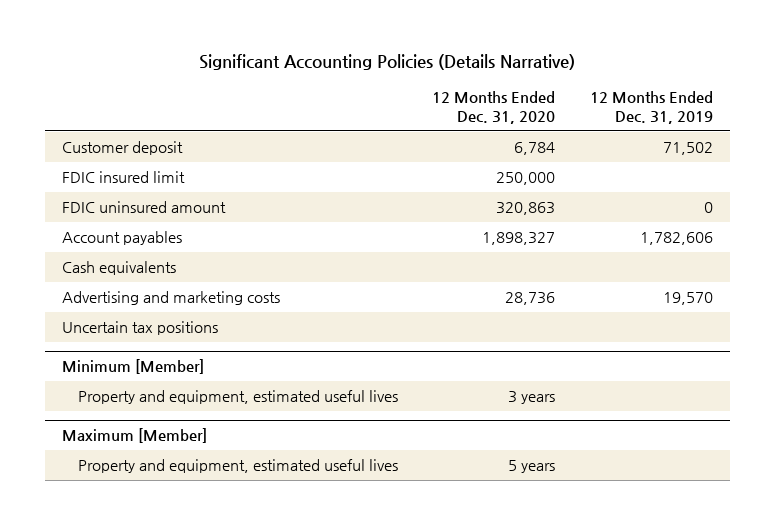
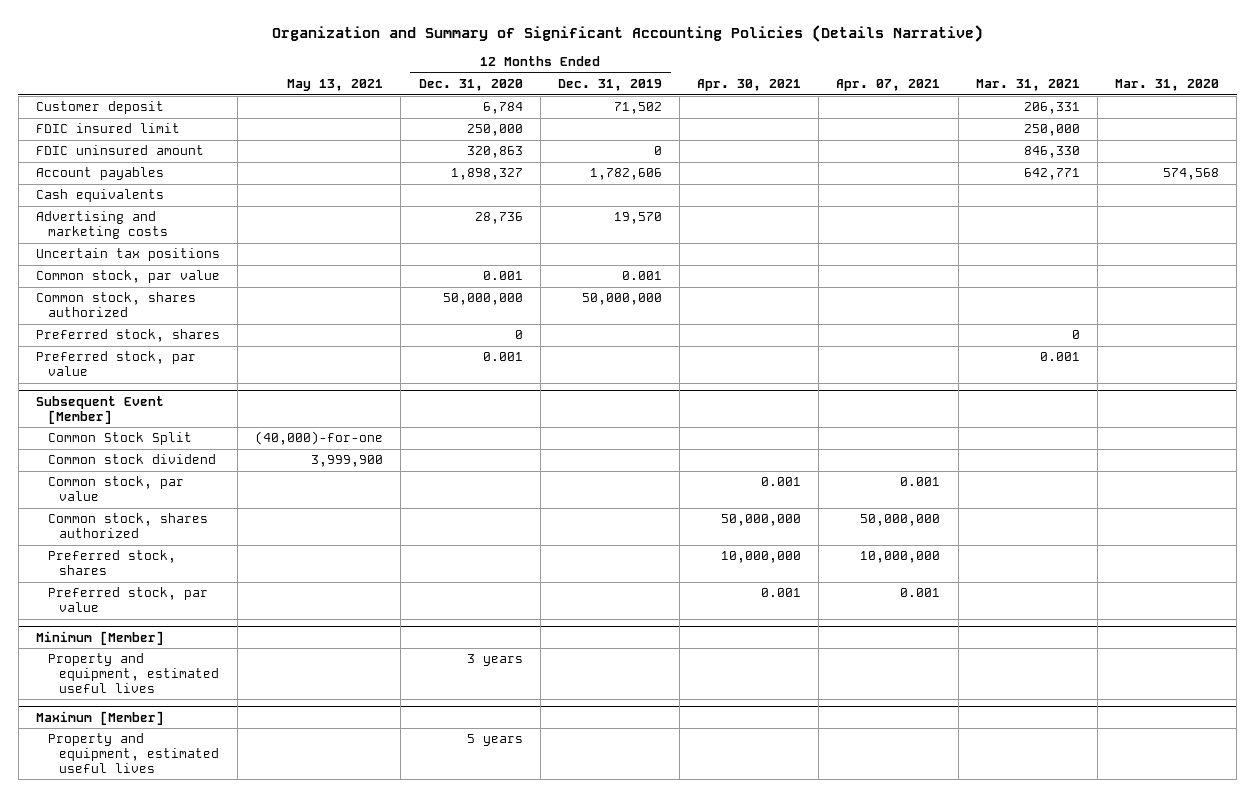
[199,54,576,71] Significant Accounting Policies (Details Narrative) -> [271,25,983,43] Organization and Summary of Significant Accounting Policies (Details Narrative)
none -> [287,79,384,92] May 13, 2021
none -> [697,79,802,92] Apr. 30, 2021
none -> [836,79,941,92] Apr. 07, 2021
none -> [975,79,1080,92] Mar. 31, 2021
none -> [1114,79,1219,92] Mar. 31, 2020
none -> [36,270,221,284] Common stock, par value
none -> [36,292,197,318] Common stock, shares authorized
none -> [36,329,221,343] Preferred stock, shares
none -> [36,351,197,377] Preferred stock, par value
none -> [36,395,165,424] Subsequent Event [Member]
none -> [47,432,192,446] Common Stock Split
none -> [47,454,216,465] Common stock dividend
none -> [47,476,184,502] Common stock, par value
none -> [47,513,208,539] Common stock, shares authorized
none -> [47,550,176,576] Preferred stock, shares
none -> [47,587,208,613] Preferred stock, par value

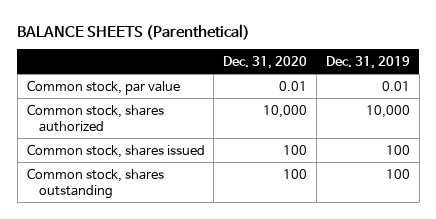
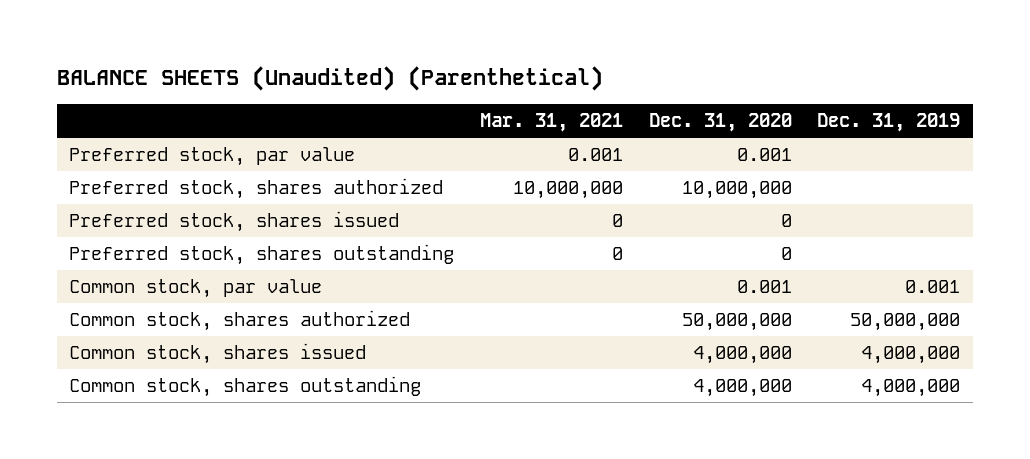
[17,23,251,40] BALANCE SHEETS (Parenthetical) -> [56,66,603,92] BALANCE SHEETS (Unaudited) (Parenthetical)
none -> [479,113,623,133] Mar. 31, 2021
none -> [69,147,356,167] Preferred stock, par value
none -> [69,178,444,200] Preferred stock, shares authorized
none -> [69,211,400,233] Preferred stock, shares issued
none -> [69,244,455,266] Preferred stock, shares outstanding
[279,80,308,91] 0.01 -> [736,280,792,294] 0.001
[381,80,410,91] 0.01 -> [905,280,961,294] 0.001
[263,104,308,118] 10,000 -> [681,313,792,332] 50,000,000
[365,104,410,118] 10,000 -> [850,313,961,332] 50,000,000
[283,144,308,155] 100 -> [692,346,792,365] 4,000,000
[385,144,410,155] 100 -> [861,346,961,365] 4,000,000
[283,168,308,179] 100 -> [692,379,792,398] 4,000,000
[385,168,410,179] 100 -> [861,379,961,398] 4,000,000

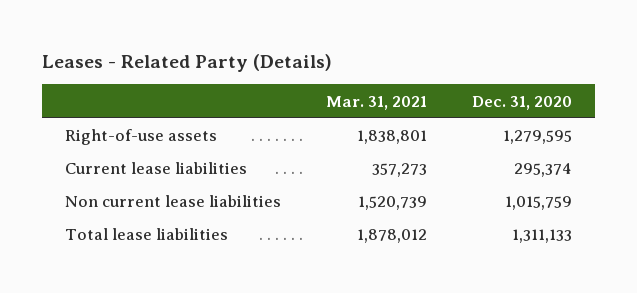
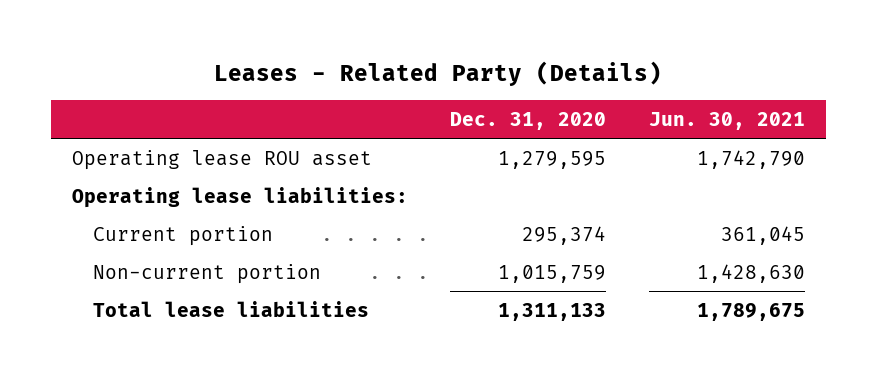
[325,95,427,110] Mar. 31, 2021 -> none
none -> [648,111,805,130] Jun. 30, 2021
[64,129,217,146] Right-of-use assets -> [72,149,373,170] Operating lease ROU asset
none -> [72,186,409,208] Operating lease liabilities:
[64,162,247,175] Current lease liabilities -> [93,225,274,246] Current portion
[64,195,281,208] Non current lease liabilities -> [93,263,322,284] Non-current portion

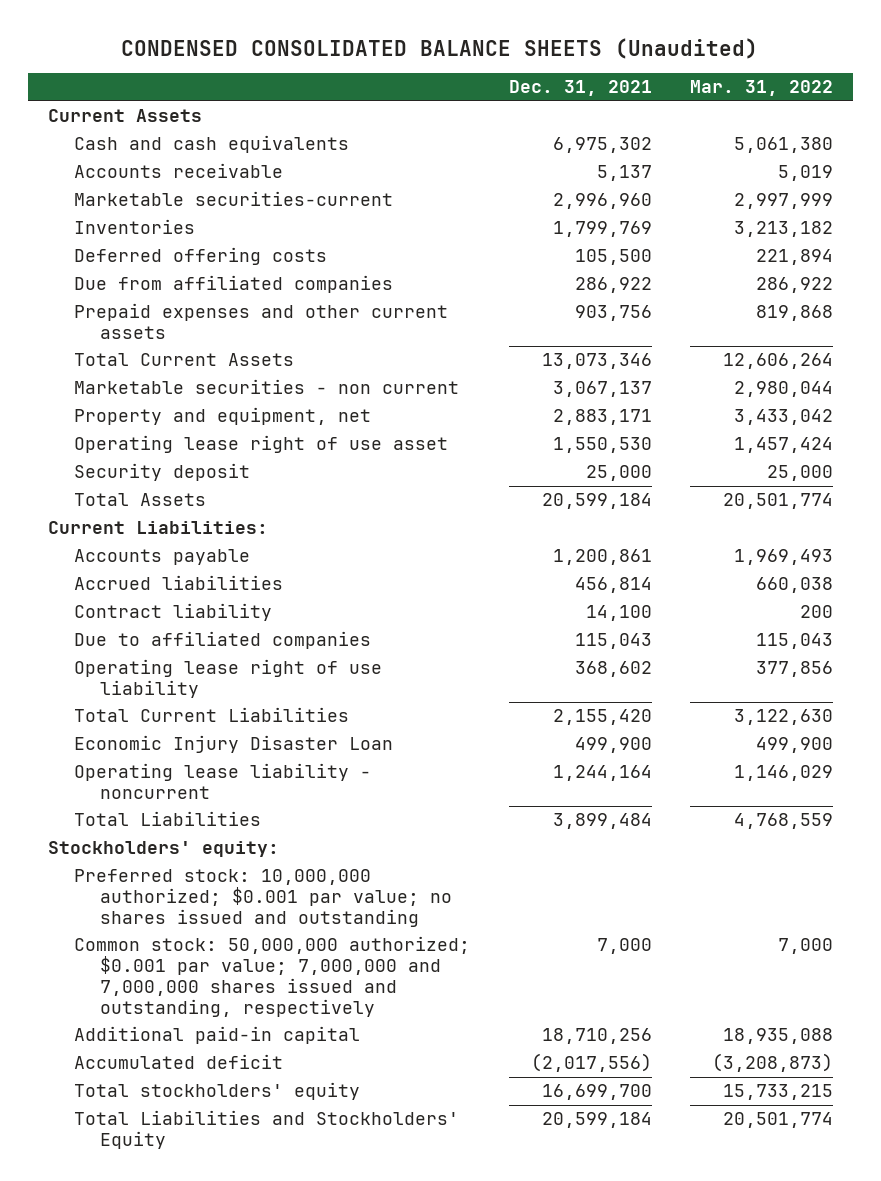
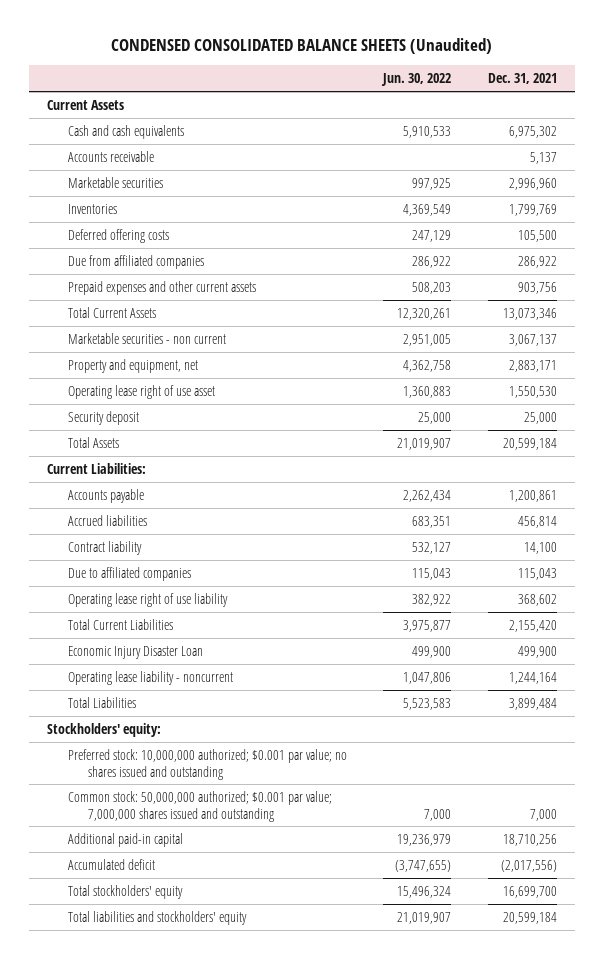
[690,80,834,97] Mar. 31, 2022 -> none
none -> [381,73,452,87] Jun. 30, 2022
[73,191,393,207] Marketable securities-current -> [67,176,163,188] Marketable securities
[73,936,470,1017] Common stock: 50,000,000 authorized; $0.001 par value; 7,000,000 and 7,000,000 shares issued and outstanding, respectively -> [67,790,332,822] Common stock: 50,000,000 authorized; $0.001 par value; 7,000,000 shares issued and outstanding
[73,1110,459,1150] Total Liabilities and Stockholders' Equity -> [67,910,247,925] Total liabilities and stockholders' equity

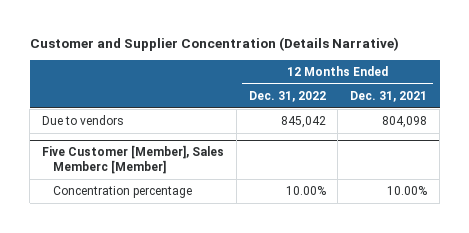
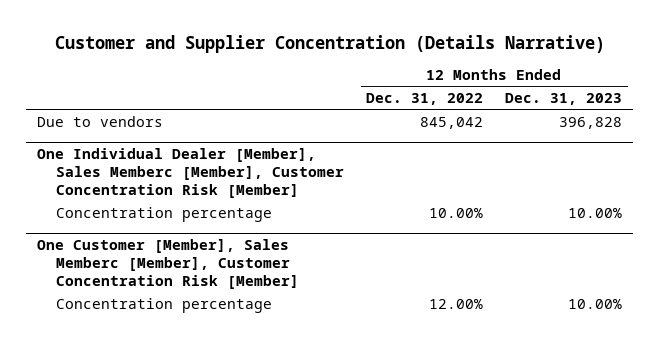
[350,90,428,102] Dec. 31, 2021 -> none
none -> [505,92,623,105] Dec. 31, 2023
[41,145,224,175] Five Customer [Member], Sales Memberc [Member] -> none
none -> [37,147,345,199] One Individual Dealer [Member], Sales Memberc [Member], Customer Concentration Risk [Member]
none -> [37,238,300,290] One Customer [Member], Sales Memberc [Member], Customer Concentration Risk [Member]
none -> [56,297,273,313] Concentration percentage

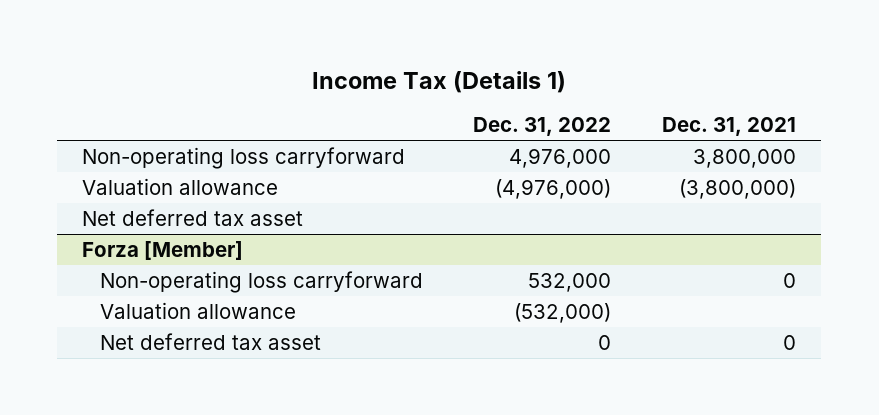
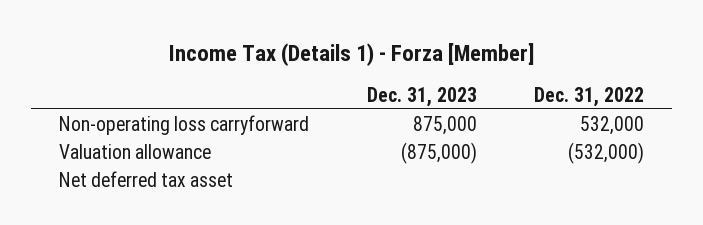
[312,70,567,93] Income Tax (Details 1) -> [168,43,534,67] Income Tax (Details 1) - Forza [Member]
[662,117,797,137] Dec. 31, 2021 -> none
none -> [366,86,477,107] Dec. 31, 2023
[82,146,406,169] Non-operating loss carryforward -> none
[82,177,279,195] Valuation allowance -> none
[82,240,244,260] Forza [Member] -> none
[99,332,321,350] Net deferred tax asset -> none
[82,208,304,226] Net deferred tax asset -> [59,171,234,188] Net deferred tax asset

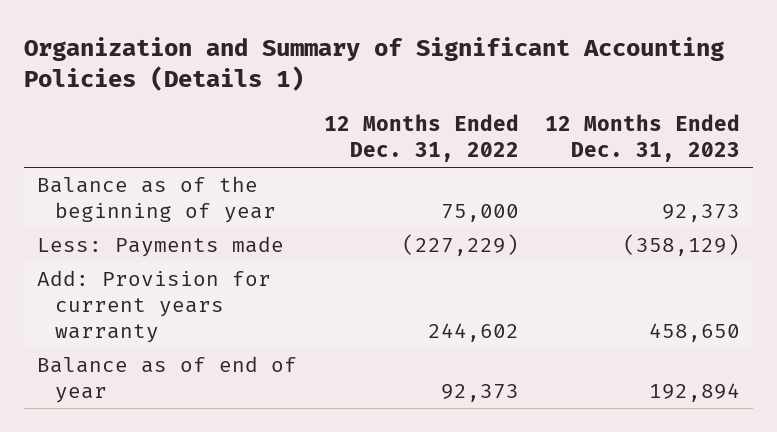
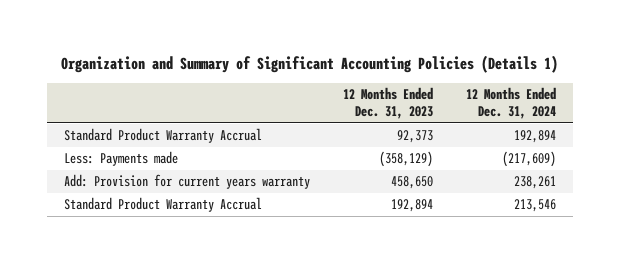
[323,114,519,163] 12 Months Ended Dec. 31, 2022 -> none
none -> [466,87,557,120] 12 Months Ended Dec. 31, 2024
[37,175,276,223] Balance as of the beginning of year -> [63,128,262,144] Standard Product Warranty Accrual
[37,355,298,403] Balance as of end of year -> [63,197,262,213] Standard Product Warranty Accrual

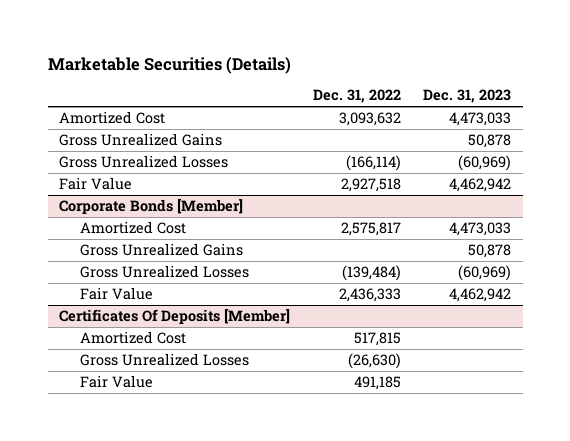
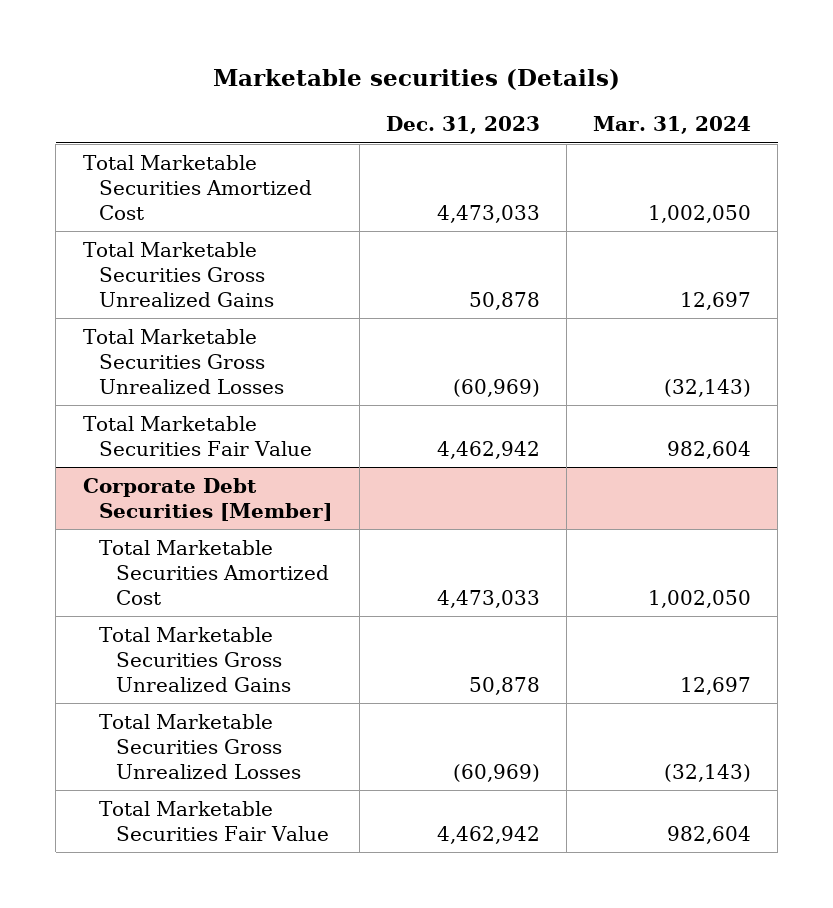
[47,56,291,74] Marketable Securities (Details) -> [212,68,620,90] Marketable securities (Details)
[312,89,401,104] Dec. 31, 2022 -> none
none -> [592,116,751,135] Mar. 31, 2024
[58,199,243,215] Corporate Bonds [Member] -> none
[58,309,290,325] Certificates Of Deposits [Member] -> none
[79,331,186,345] Amortized Cost -> none
[79,353,249,367] Gross Unrealized Losses -> none
[79,375,153,389] Fair Value -> none
[58,111,165,125] Amortized Cost -> [82,154,313,220] Total Marketable Securities Amortized Cost
[58,133,222,147] Gross Unrealized Gains -> [82,241,275,307] Total Marketable Securities Gross Unrealized Gains
[58,155,228,169] Gross Unrealized Losses -> [82,328,285,394] Total Marketable Securities Gross Unrealized Losses
[58,177,132,191] Fair Value -> [82,415,313,456] Total Marketable Securities Fair Value
none -> [82,477,333,521] Corporate Debt Securities [Member]
[79,221,186,235] Amortized Cost -> [99,539,330,605] Total Marketable Securities Amortized Cost
[79,243,243,257] Gross Unrealized Gains -> [99,626,292,692] Total Marketable Securities Gross Unrealized Gains
[79,265,249,279] Gross Unrealized Losses -> [99,713,302,779] Total Marketable Securities Gross Unrealized Losses
[79,287,153,301] Fair Value -> [99,800,330,841] Total Marketable Securities Fair Value

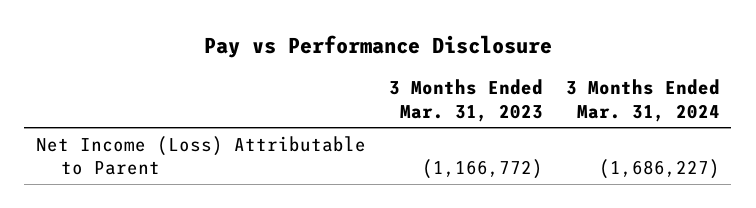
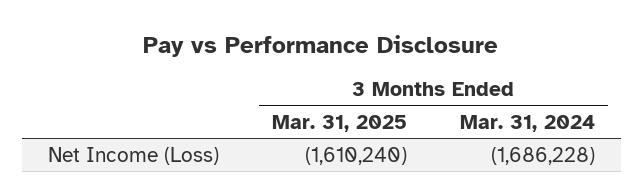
[388,79,543,122] 3 Months Ended Mar. 31, 2023 -> none
none -> [271,114,407,132] Mar. 31, 2025
[35,135,366,176] Net Income (Loss) Attributable to Parent -> [47,147,219,166] Net Income (Loss)
[598,159,720,180] (1,686,227) -> [490,147,595,166] (1,686,228)

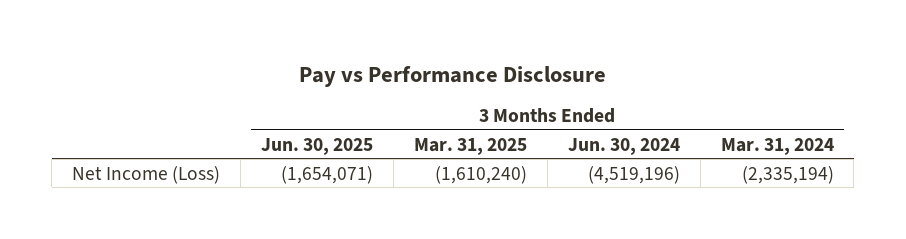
none -> [261,137,374,155] Jun. 30, 2025
none -> [567,137,680,155] Jun. 30, 2024
[490,147,595,166] (1,686,228) -> [741,165,834,184] (2,335,194)

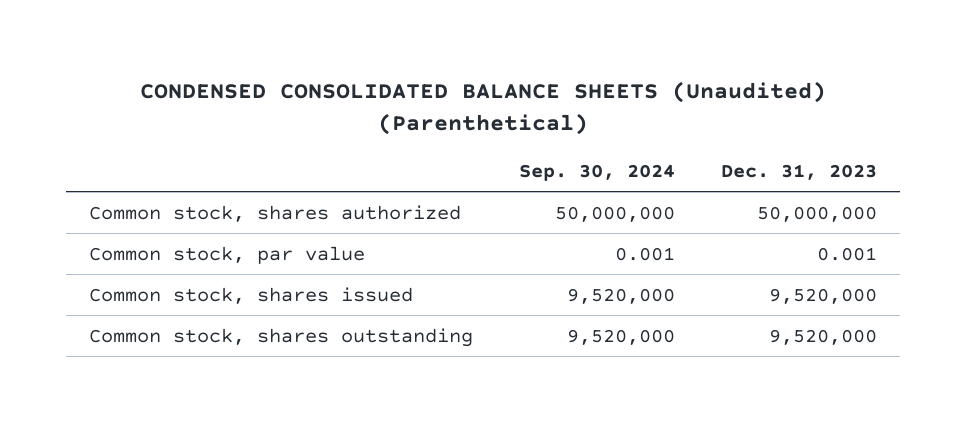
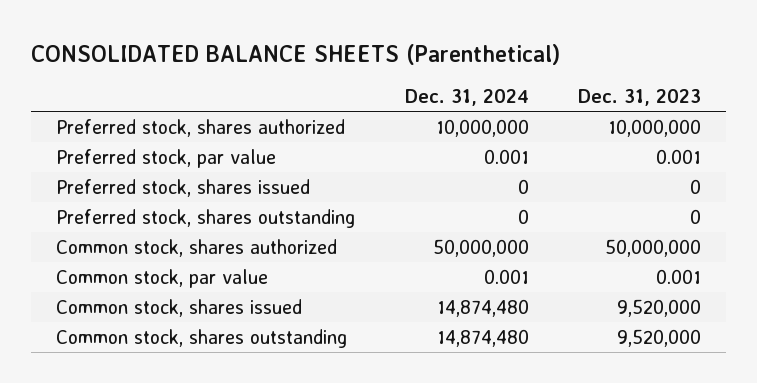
[139,80,826,135] CONDENSED CONSOLIDATED BALANCE SHEETS (Unaudited) (Parenthetical) -> [30,43,560,65] CONSOLIDATED BALANCE SHEETS (Parenthetical)
[518,163,675,181] Sep. 30, 2024 -> none
none -> [404,89,529,107] Dec. 31, 2024
none -> [55,118,345,137] Preferred stock, shares authorized
none -> [55,148,276,168] Preferred stock, par value
none -> [55,178,310,197] Preferred stock, shares issued
none -> [55,208,355,228] Preferred stock, shares outstanding

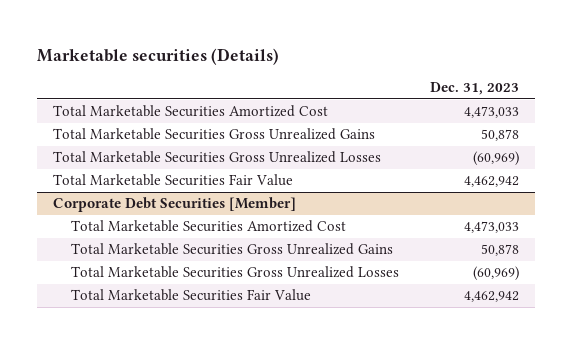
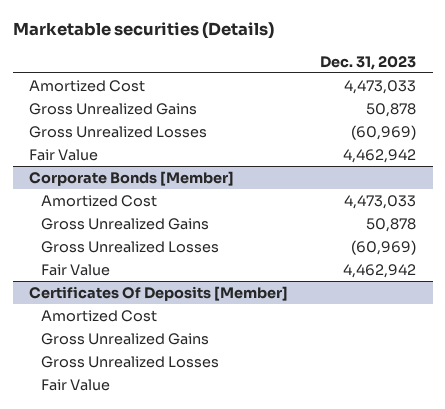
[52,197,296,213] Corporate Debt Securities [Member] -> none
[52,105,328,118] Total Marketable Securities Amortized Cost -> [28,79,145,92] Amortized Cost
[52,128,375,141] Total Marketable Securities Gross Unrealized Gains -> [28,102,197,115] Gross Unrealized Gains
[52,151,381,164] Total Marketable Securities Gross Unrealized Losses -> [28,125,207,138] Gross Unrealized Losses
[52,174,293,187] Total Marketable Securities Fair Value -> [28,148,98,161] Fair Value
none -> [28,170,234,186] Corporate Bonds [Member]
[71,220,347,233] Total Marketable Securities Amortized Cost -> [40,194,157,207] Amortized Cost
[71,243,394,256] Total Marketable Securities Gross Unrealized Gains -> [40,217,209,230] Gross Unrealized Gains
[71,266,400,279] Total Marketable Securities Gross Unrealized Losses -> [40,240,219,253] Gross Unrealized Losses
[71,289,312,302] Total Marketable Securities Fair Value -> [40,263,110,276] Fair Value
none -> [28,285,288,301] Certificates Of Deposits [Member]
none -> [40,309,157,322] Amortized Cost
none -> [40,332,209,345] Gross Unrealized Gains
none -> [40,355,219,368] Gross Unrealized Losses
none -> [40,378,110,391] Fair Value

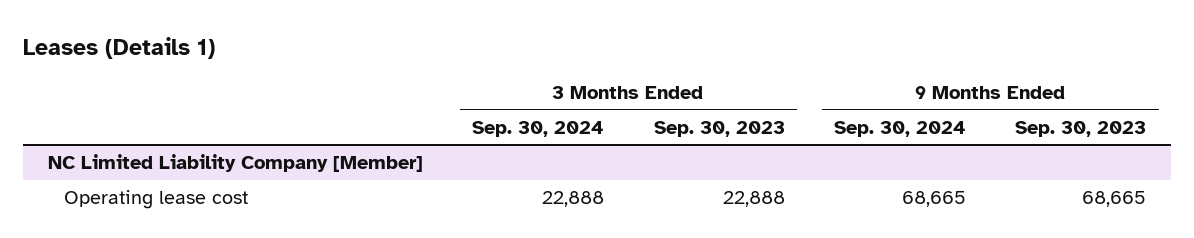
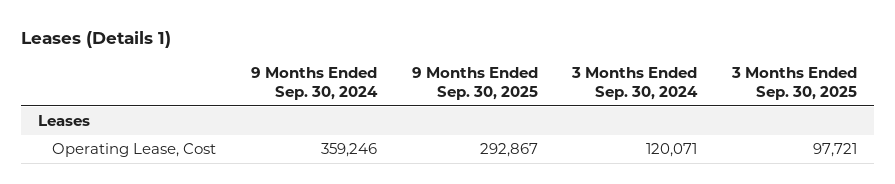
[653,120,785,137] Sep. 30, 2023 -> none
[1015,120,1147,137] Sep. 30, 2023 -> none
none -> [411,66,538,101] 9 Months Ended Sep. 30, 2025
none -> [730,66,857,101] 3 Months Ended Sep. 30, 2025
[47,154,423,173] NC Limited Liability Company [Member] -> none
none -> [38,115,91,127] Leases
[64,190,249,210] Operating lease cost -> [52,143,217,158] Operating Lease, Cost
[542,191,605,208] 22,888 -> [646,143,698,158] 120,071
[901,191,966,208] 68,665 -> [321,143,378,158] 359,246

